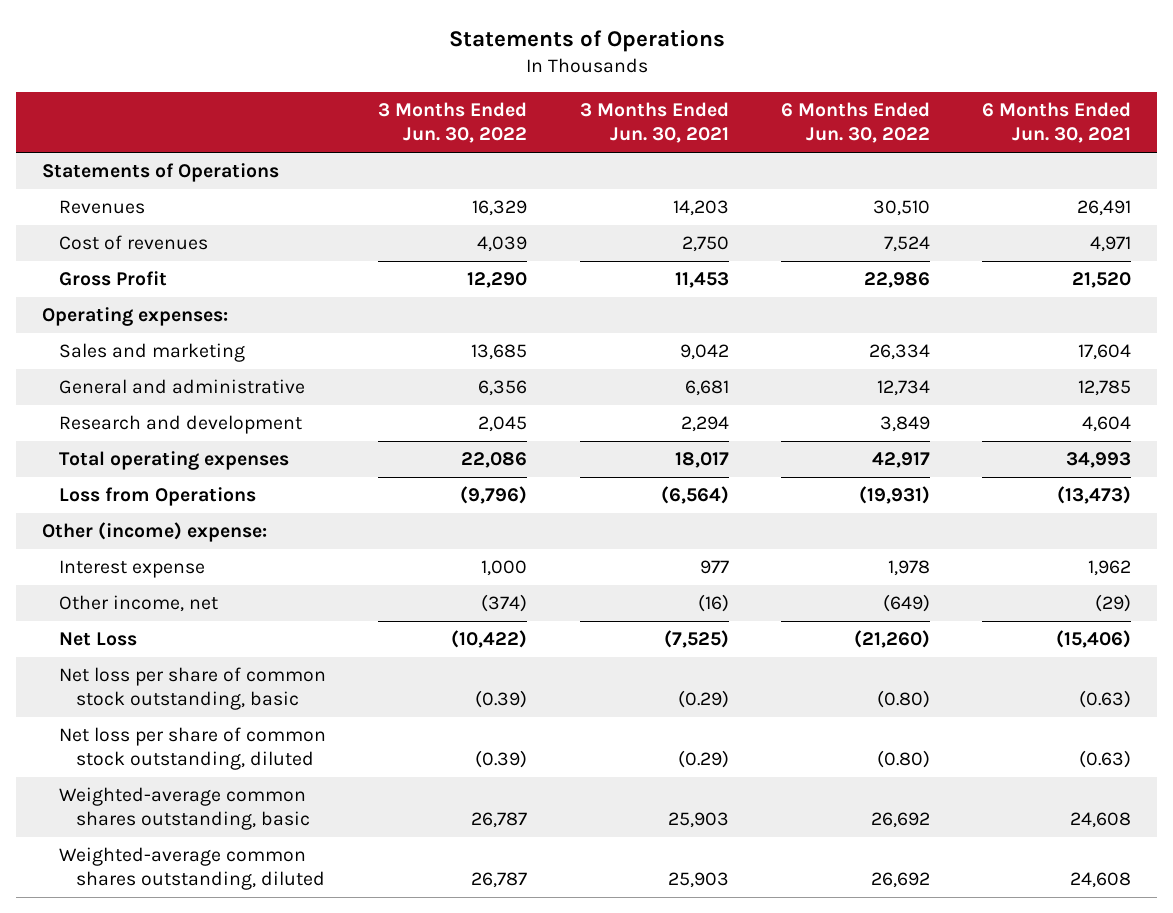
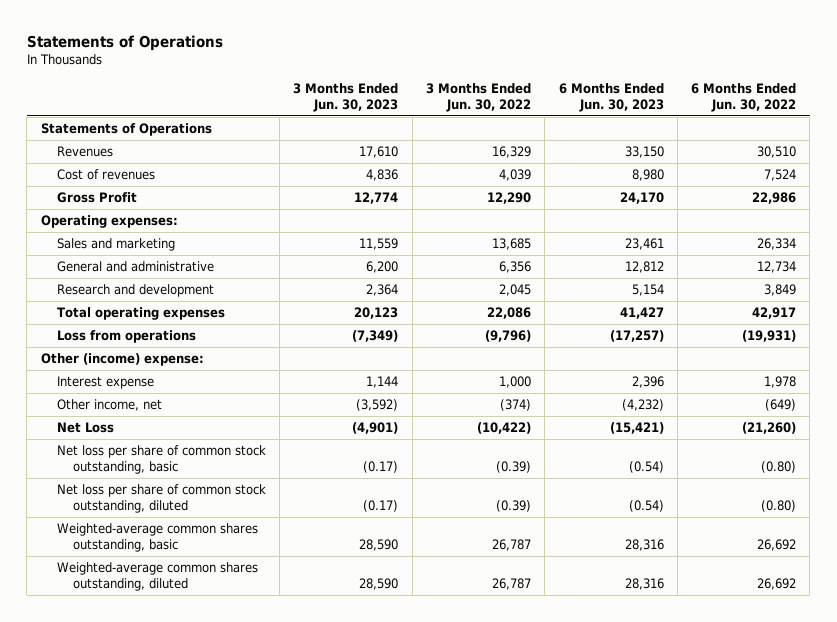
[579,102,729,144] 3 Months Ended Jun. 30, 2021 -> none
[982,102,1132,144] 6 Months Ended Jun. 30, 2021 -> none
none -> [293,82,399,112] 3 Months Ended Jun. 30, 2023
none -> [558,82,664,112] 6 Months Ended Jun. 30, 2023
[59,487,257,507] Loss from Operations -> [56,330,196,344] Loss from operations

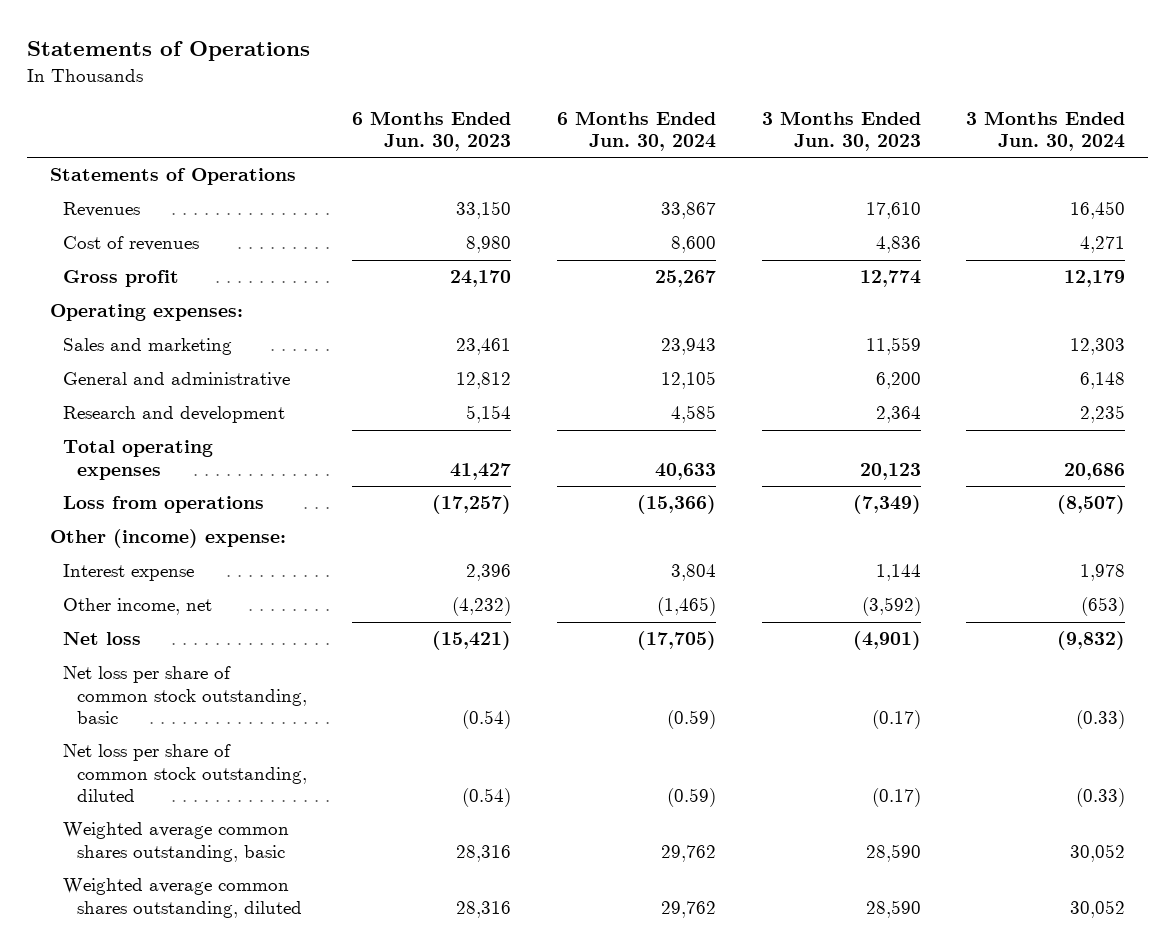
[425,82,531,112] 3 Months Ended Jun. 30, 2022 -> none
[691,82,797,112] 6 Months Ended Jun. 30, 2022 -> none
none -> [557,110,717,151] 6 Months Ended Jun. 30, 2024
none -> [966,110,1126,151] 3 Months Ended Jun. 30, 2024
[56,192,137,204] Gross Profit -> [63,270,180,288] Gross profit
[56,422,114,434] Net Loss -> [63,632,142,646] Net loss
[56,523,258,552] Weighted-average common shares outstanding, basic -> [63,822,290,862] Weighted average common shares outstanding, basic
[56,562,258,591] Weighted-average common shares outstanding, diluted -> [63,878,302,918] Weighted average common shares outstanding, diluted

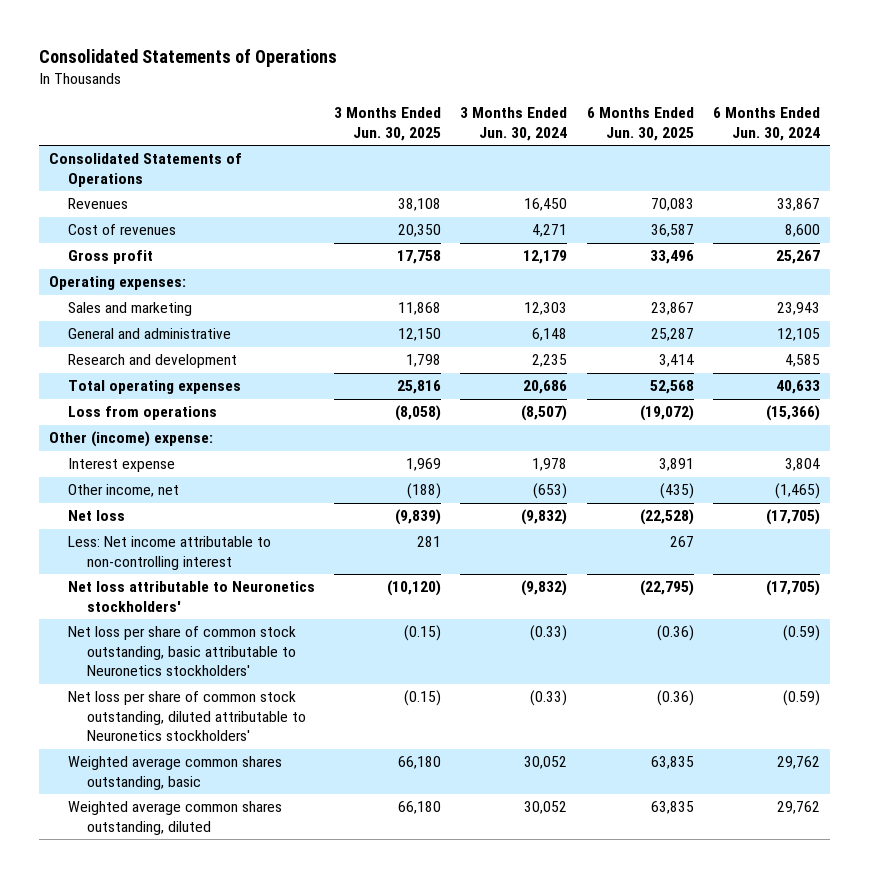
[26,41,310,62] Statements of Operations -> [38,49,337,68] Consolidated Statements of Operations
[352,110,512,151] 6 Months Ended Jun. 30, 2023 -> none
[761,110,921,151] 3 Months Ended Jun. 30, 2023 -> none
none -> [334,107,442,141] 3 Months Ended Jun. 30, 2025
none -> [586,107,694,141] 6 Months Ended Jun. 30, 2025
[49,168,296,186] Statements of Operations -> [48,153,242,187] Consolidated Statements of Operations
none -> [67,536,271,570] Less: Net income attributable to non-controlling interest
none -> [67,581,315,612] Net loss attributable to Neuronetics stockholders'
[63,666,307,724] Net loss per share of common stock outstanding, basic -> [67,626,297,677] Net loss per share of common stock outstanding, basic attributable to Neuronetics stockholders'
[63,744,307,802] Net loss per share of common stock outstanding, diluted -> [67,691,307,742] Net loss per share of common stock outstanding, diluted attributable to Neuronetics stockholders'

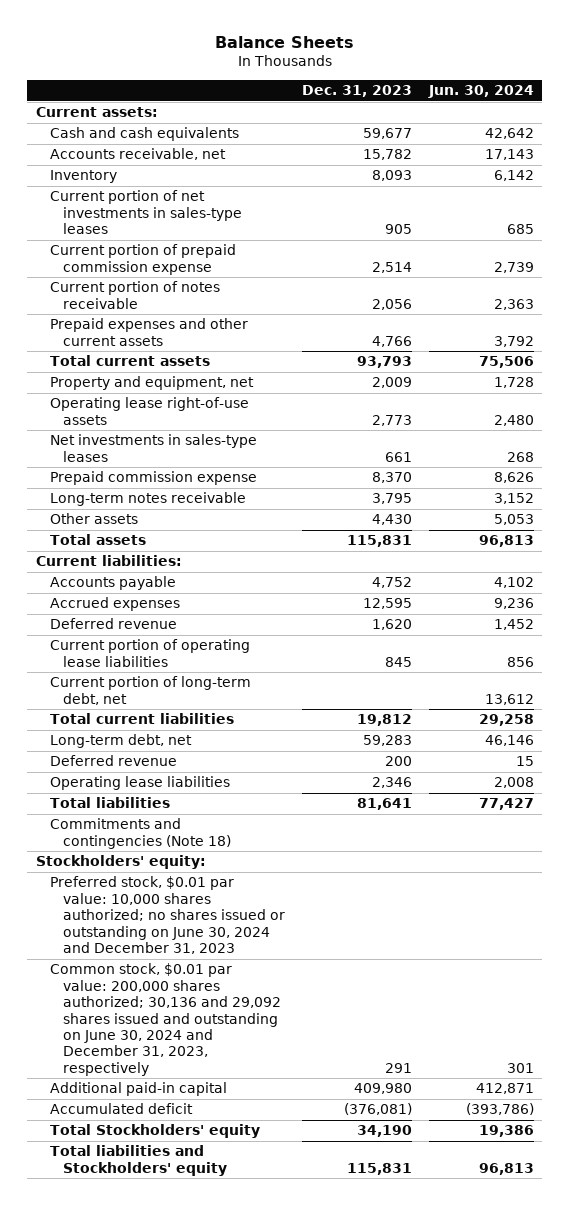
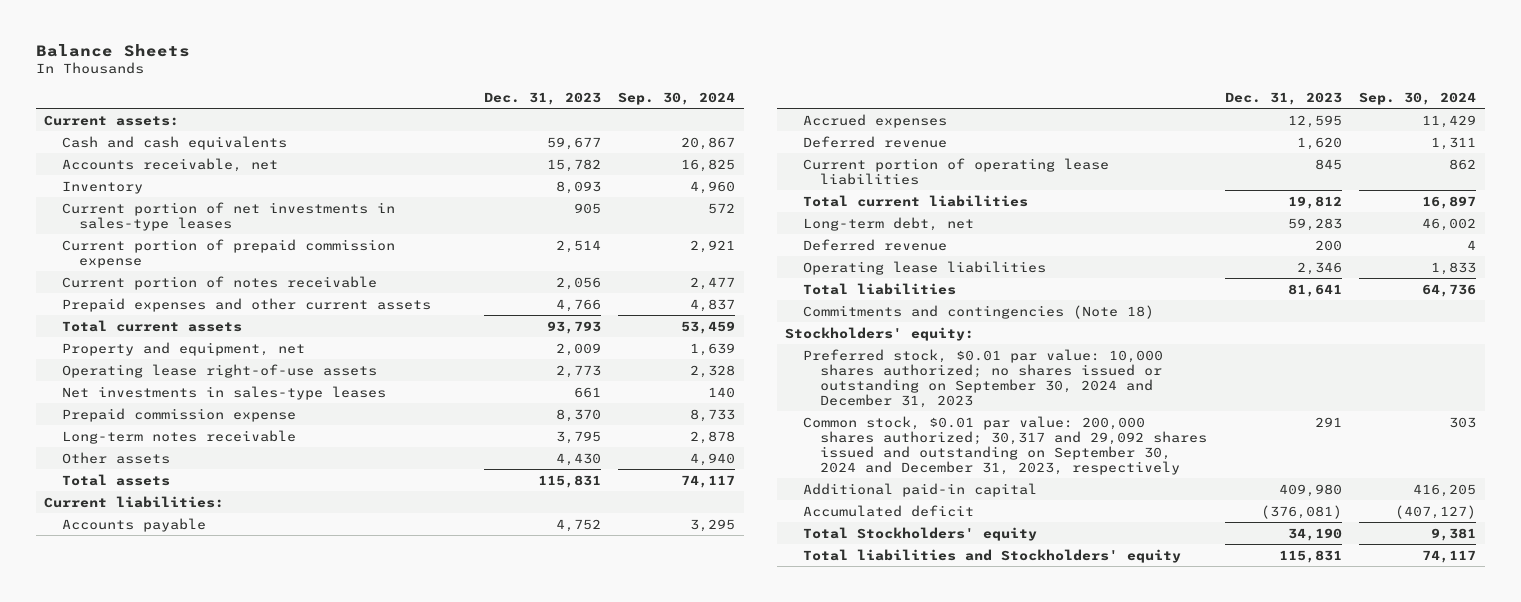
[427,85,534,99] Jun. 30, 2024 -> none
none -> [618,91,736,105] Sep. 30, 2024
[49,676,251,705] Current portion of long-term debt, net -> none
[49,876,286,955] Preferred stock, $0.01 par value: 10,000 shares authorized; no shares issued or outstanding on June 30, 2024 and December 31, 2023 -> [802,348,1163,408] Preferred stock, $0.01 par value: 10,000 shares authorized; no shares issued or outstanding on September 30, 2024 and December 31, 2023
[49,963,282,1076] Common stock, $0.01 par value: 200,000 shares authorized; 30,136 and 29,092 shares issued and outstanding on June 30, 2024 and December 31, 2023, respectively -> [802,415,1208,475] Common stock, $0.01 par value: 200,000 shares authorized; 30,317 and 29,092 shares issued and outstanding on September 30, 2024 and December 31, 2023, respectively

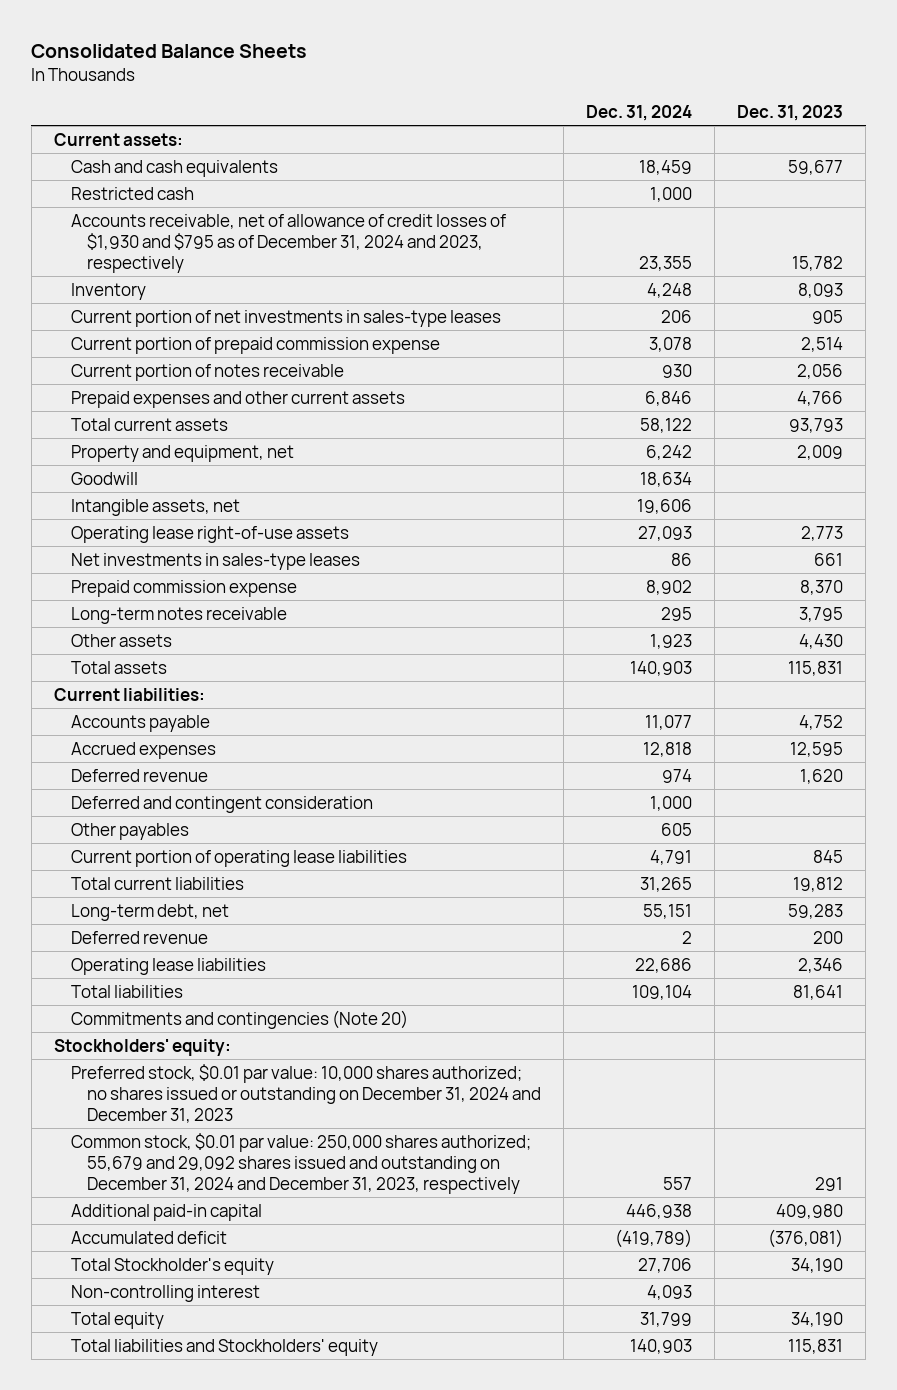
[35,43,190,57] Balance Sheets -> [31,43,308,58] Consolidated Balance Sheets
[618,91,736,105] Sep. 30, 2024 -> none
none -> [586,104,693,121] Dec. 31, 2024
none -> [70,186,194,200] Restricted cash
[61,157,278,172] Accounts receivable, net -> [70,213,506,273] Accounts receivable, net of allowance of credit losses of $1,930 and $795 as of December 31, 2024 and 2023, respectively
none -> [70,471,138,485] Goodwill
none -> [70,498,240,516] Intangible assets, net
none -> [70,795,373,813] Deferred and contingent consideration
none -> [70,822,189,840] Other payables
[802,304,1154,319] Commitments and contingencies (Note 18) -> [70,1009,408,1029] Commitments and contingencies (Note 20)
[802,348,1163,408] Preferred stock, $0.01 par value: 10,000 shares authorized; no shares issued or outstanding on September 30, 2024 and December 31, 2023 -> [70,1063,542,1123] Preferred stock, $0.01 par value: 10,000 shares authorized; no shares issued or outstanding on December 31, 2024 and December 31, 2023
[802,415,1208,475] Common stock, $0.01 par value: 200,000 shares authorized; 30,317 and 29,092 shares issued and outstanding on September 30, 2024 and December 31, 2023, respectively -> [70,1132,531,1194] Common stock, $0.01 par value: 250,000 shares authorized; 55,679 and 29,092 shares issued and outstanding on December 31, 2024 and December 31, 2023, respectively
[802,526,1037,541] Total Stockholders' equity -> [70,1257,274,1275] Total Stockholder's equity
none -> [70,1284,260,1302] Non-controlling interest
none -> [70,1311,164,1329] Total equity

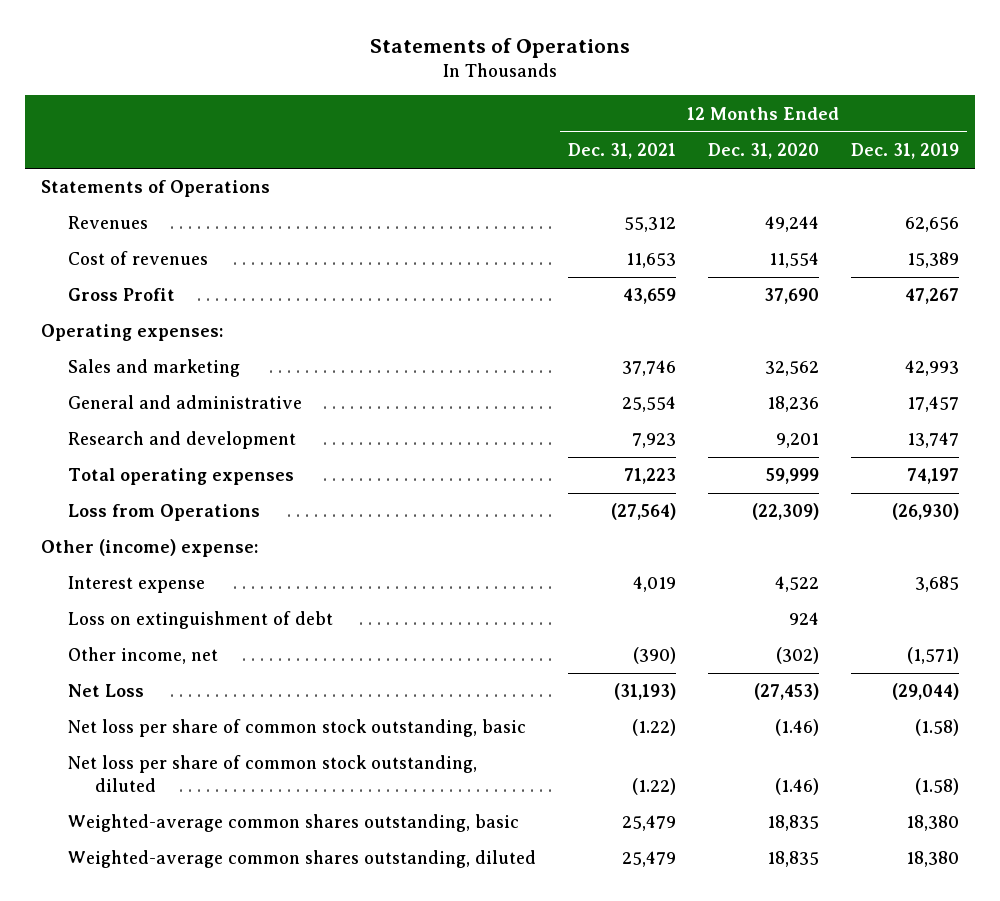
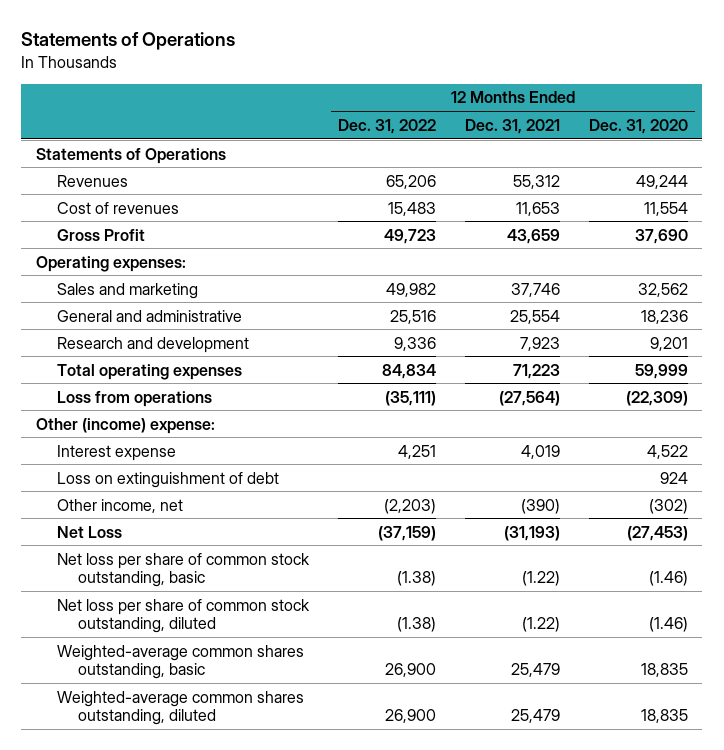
[850,143,959,160] Dec. 31, 2019 -> none
none -> [337,118,436,134] Dec. 31, 2022
[68,504,261,522] Loss from Operations -> [56,390,212,407] Loss from operations

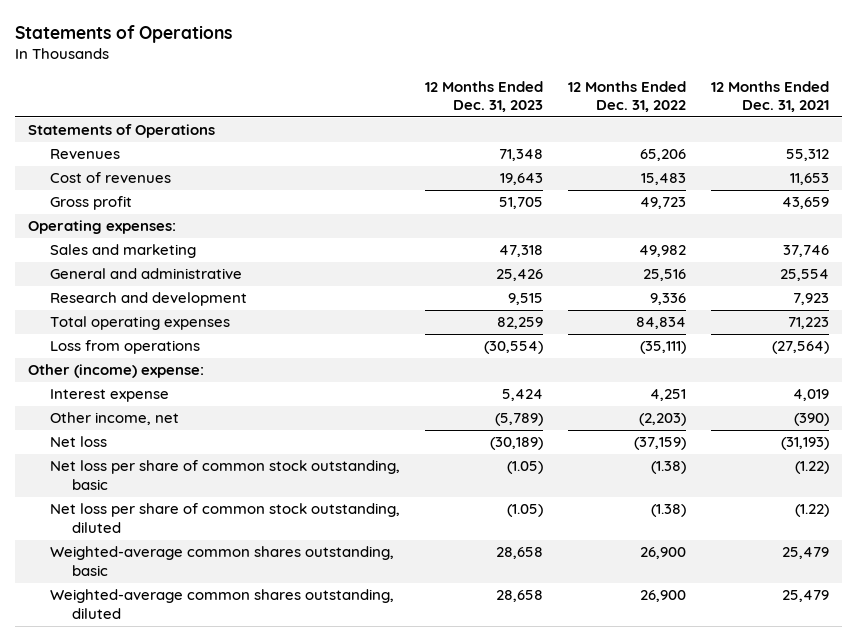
[588,118,688,134] Dec. 31, 2020 -> none
none -> [425,80,544,113] 12 Months Ended Dec. 31, 2023
[56,228,145,241] Gross Profit -> [49,196,132,211] Gross profit
[56,471,279,488] Loss on extinguishment of debt -> none
[56,525,122,538] Net Loss -> [49,436,107,448] Net loss

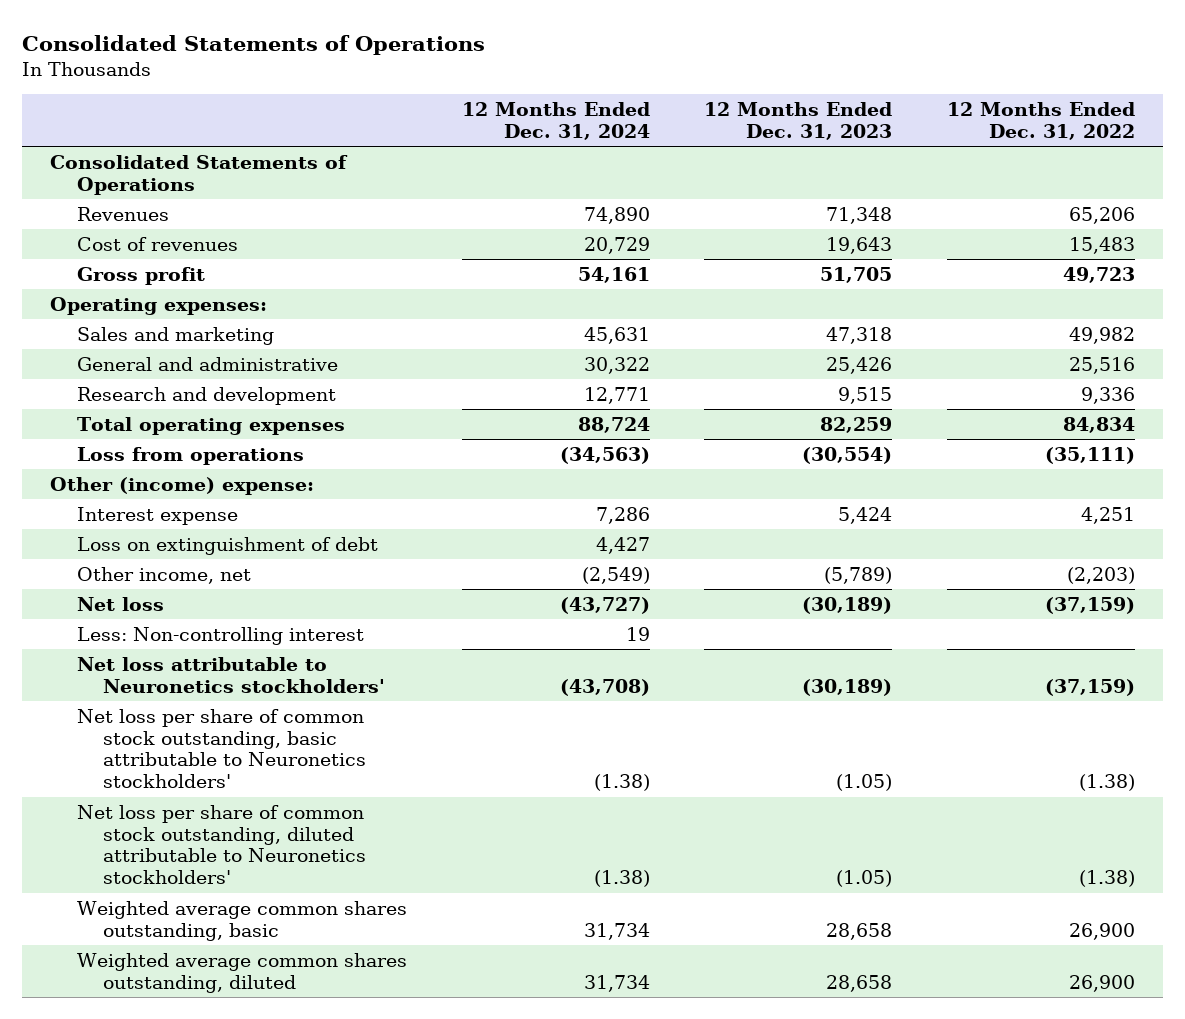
[14,24,232,43] Statements of Operations -> [22,34,486,55] Consolidated Statements of Operations
[711,80,830,113] 12 Months Ended Dec. 31, 2021 -> none
none -> [461,101,650,140] 12 Months Ended Dec. 31, 2024
[27,124,215,139] Statements of Operations -> [49,154,348,195] Consolidated Statements of Operations
none -> [76,536,378,555] Loss on extinguishment of debt
none -> [76,626,364,645] Less: Non-controlling interest
none -> [76,656,386,693] Net loss attributable to Neuronetics stockholders'
[49,460,400,490] Net loss per share of common stock outstanding, basic -> [76,708,367,789] Net loss per share of common stock outstanding, basic attributable to Neuronetics stockholders'
[49,503,400,533] Net loss per share of common stock outstanding, diluted -> [76,804,367,885] Net loss per share of common stock outstanding, diluted attributable to Neuronetics stockholders'
[49,546,394,576] Weighted-average common shares outstanding, basic -> [76,900,407,941] Weighted average common shares outstanding, basic
[49,589,394,619] Weighted-average common shares outstanding, diluted -> [76,952,407,993] Weighted average common shares outstanding, diluted

